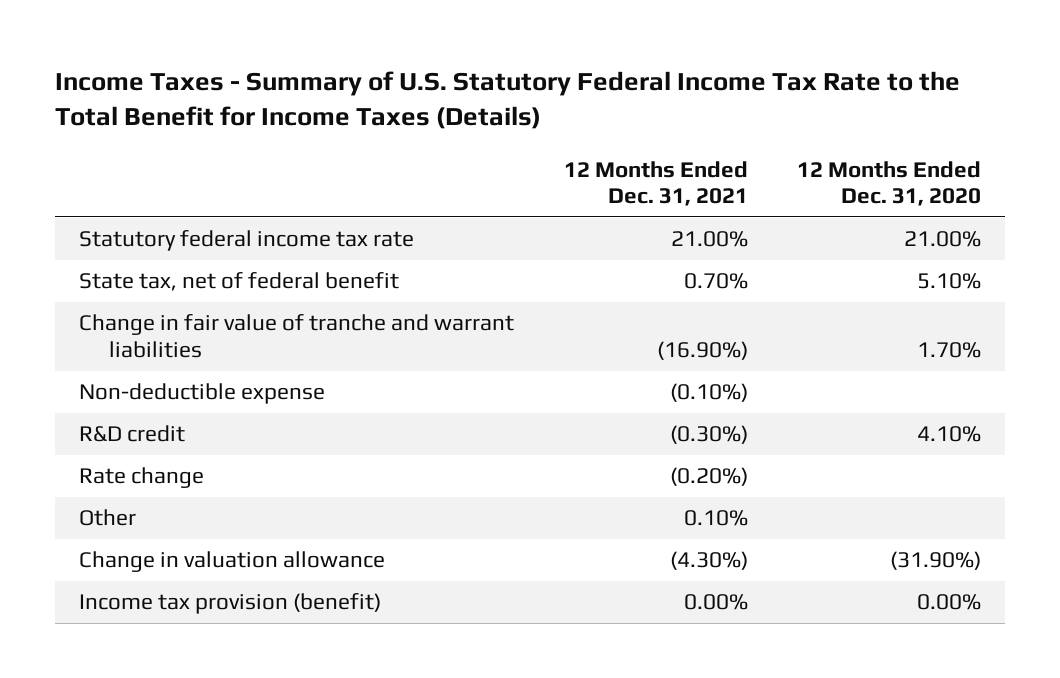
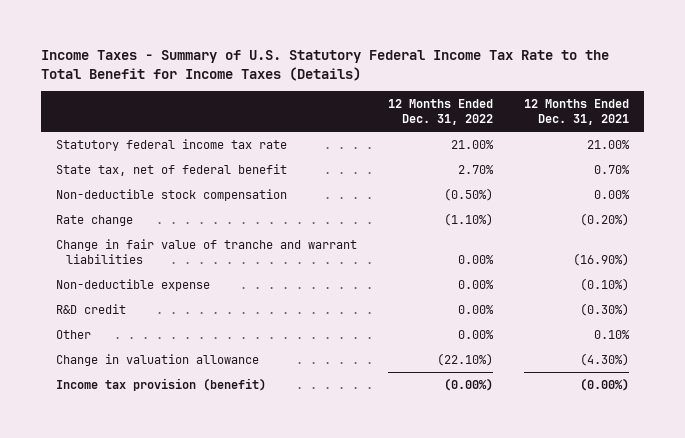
[796,160,981,207] 12 Months Ended Dec. 31, 2020 -> none
none -> [388,99,494,126] 12 Months Ended Dec. 31, 2022
none -> [56,188,288,201] Non-deductible stock compensation
[79,467,205,489] Rate change -> [56,214,134,226] Rate change
[683,594,748,611] 0.00% -> [580,377,630,391] (0.00%)

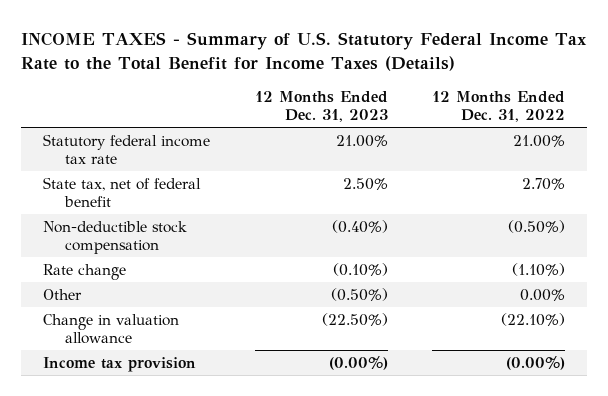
[40,49,609,81] Income Taxes - Summary of U.S. Statutory Federal Income Tax Rate to the Total Benefit for Income Taxes (Details) -> [21,32,588,71] INCOME TAXES - Summary of U.S. Statutory Federal Income Tax Rate to the Total Benefit for Income Taxes (Details)
[524,99,630,126] 12 Months Ended Dec. 31, 2021 -> none
none -> [254,90,388,123] 12 Months Ended Dec. 31, 2023
[56,238,358,265] Change in fair value of tranche and warrant liabilities -> none
[56,278,211,291] Non-deductible expense -> none
[56,303,127,314] R&D credit -> none
[56,377,267,391] Income tax provision (benefit) -> [43,356,197,372] Income tax provision

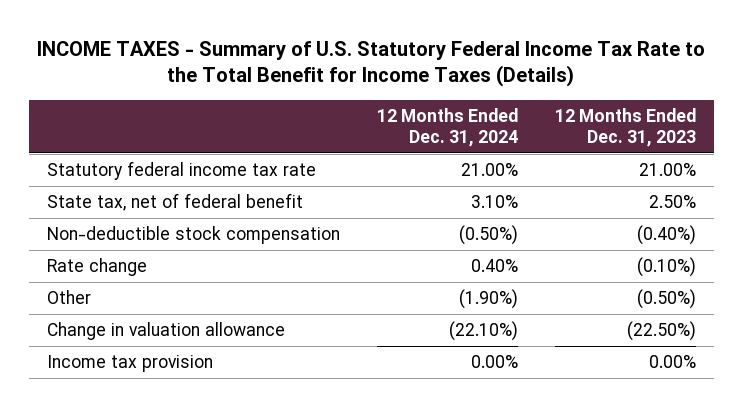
[431,90,565,123] 12 Months Ended Dec. 31, 2022 -> none
none -> [376,107,518,147] 12 Months Ended Dec. 31, 2024
[328,355,388,370] (0.00%) -> [648,354,696,368] 0.00%

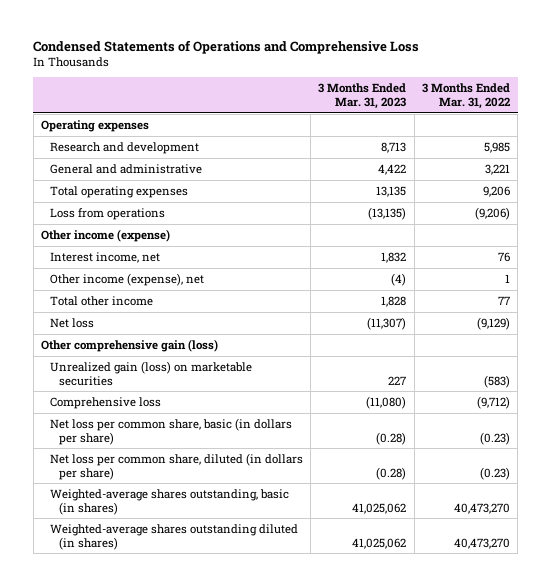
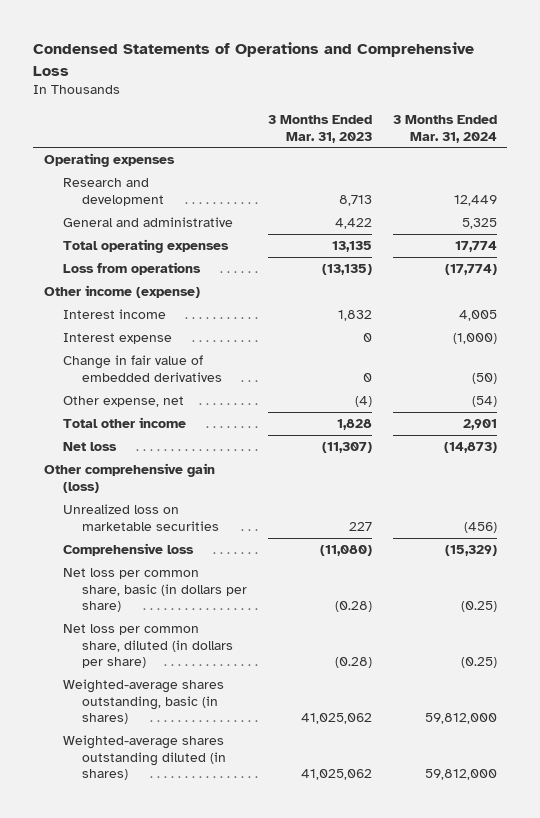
[422,83,511,109] 3 Months Ended Mar. 31, 2022 -> none
none -> [392,114,497,143] 3 Months Ended Mar. 31, 2024
[49,251,160,263] Interest income, net -> [62,309,166,320] Interest income
none -> [62,333,172,345] Interest expense
none -> [62,355,223,382] Change in fair value of embedded derivatives
[49,272,204,286] Other income (expense), net -> [62,396,184,408] Other expense, net
[49,360,252,386] Unrealized gain (loss) on marketable securities -> [62,504,220,531] Unrealized loss on marketable securities

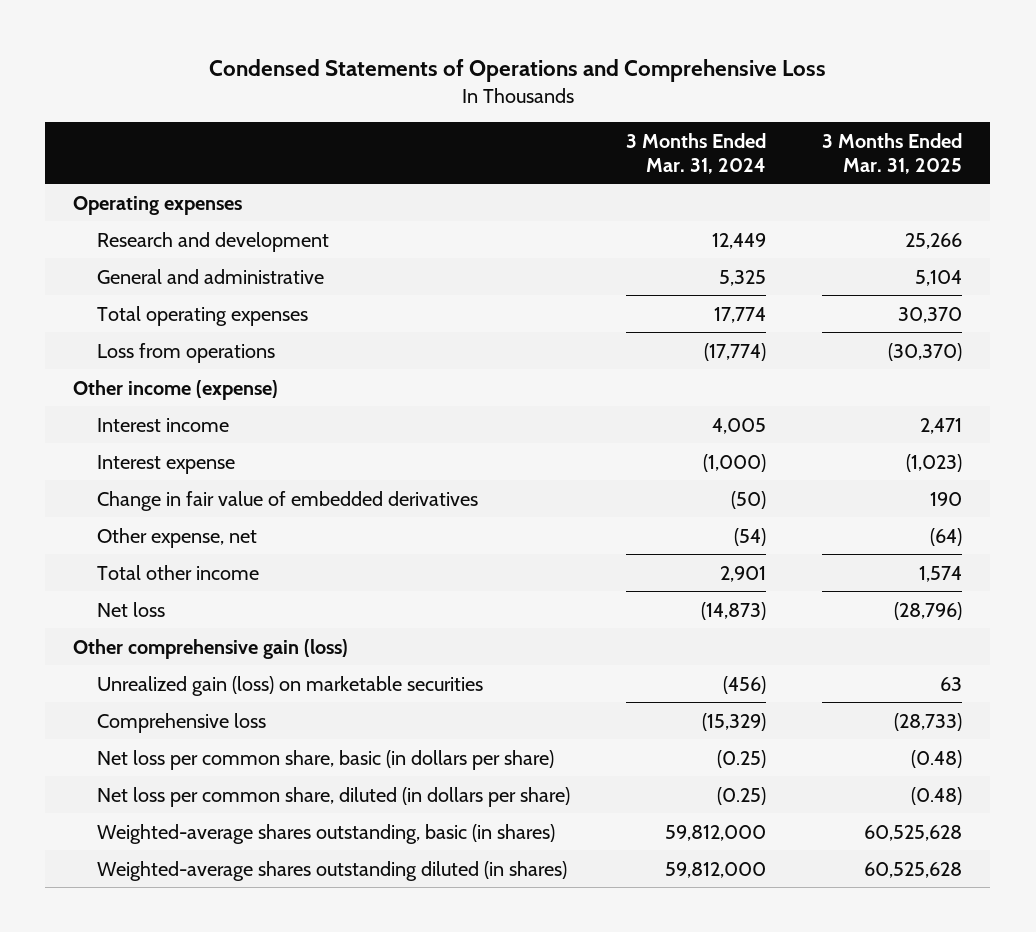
[267,114,372,143] 3 Months Ended Mar. 31, 2023 -> none
none -> [822,132,963,174] 3 Months Ended Mar. 31, 2025
[62,504,220,531] Unrealized loss on marketable securities -> [96,675,483,696] Unrealized gain (loss) on marketable securities

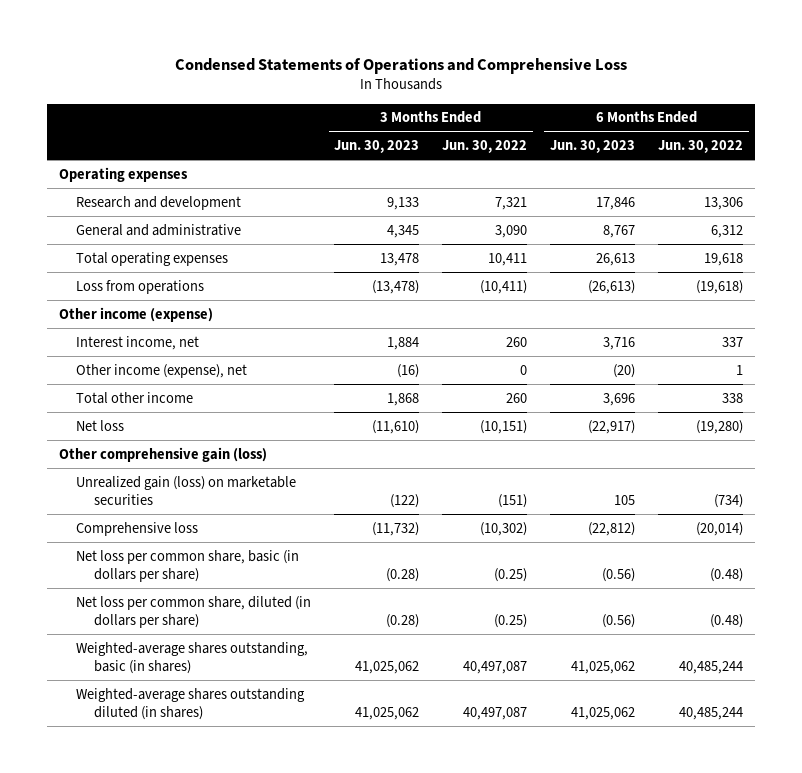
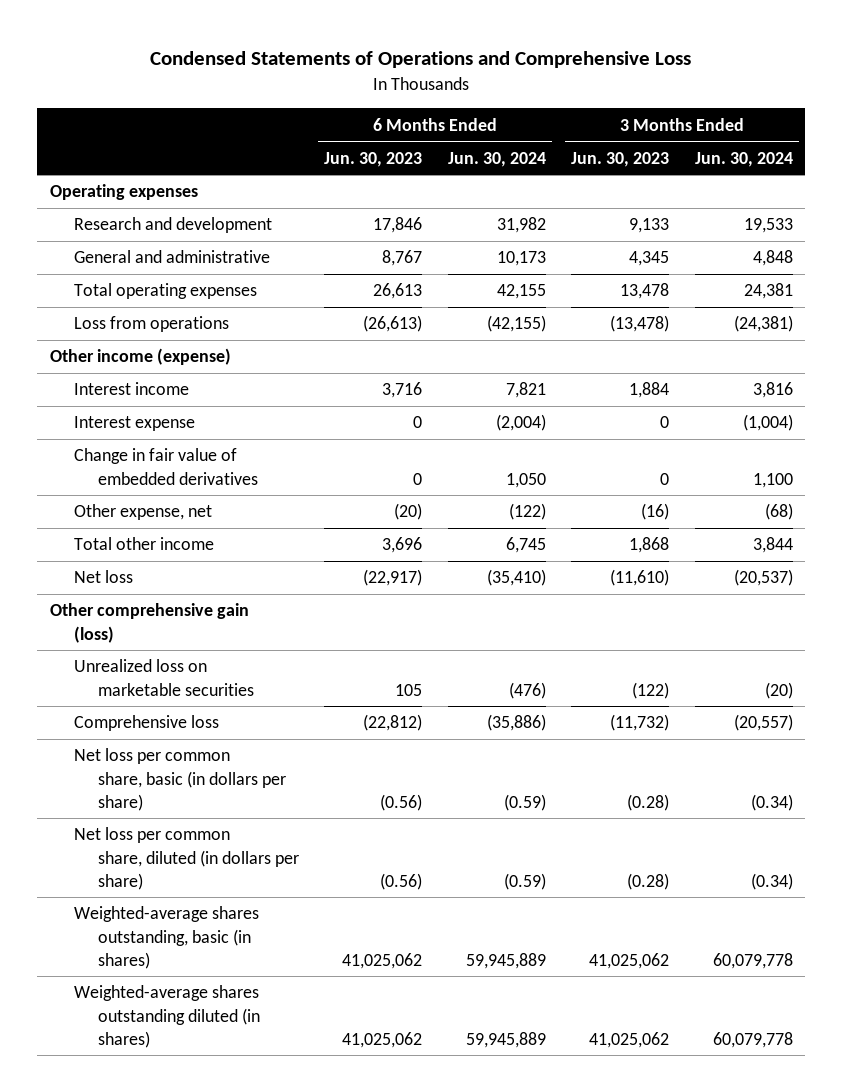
[442,140,528,154] Jun. 30, 2022 -> none
[658,140,744,154] Jun. 30, 2022 -> none
none -> [447,151,546,167] Jun. 30, 2024
none -> [694,151,793,167] Jun. 30, 2024
[76,335,200,350] Interest income, net -> [73,382,189,396] Interest income
none -> [73,416,195,432] Interest expense
none -> [73,448,258,485] Change in fair value of embedded derivatives
[76,363,248,378] Other income (expense), net -> [73,504,212,521] Other expense, net
[76,475,297,506] Unrealized gain (loss) on marketable securities -> [73,659,254,696] Unrealized loss on marketable securities

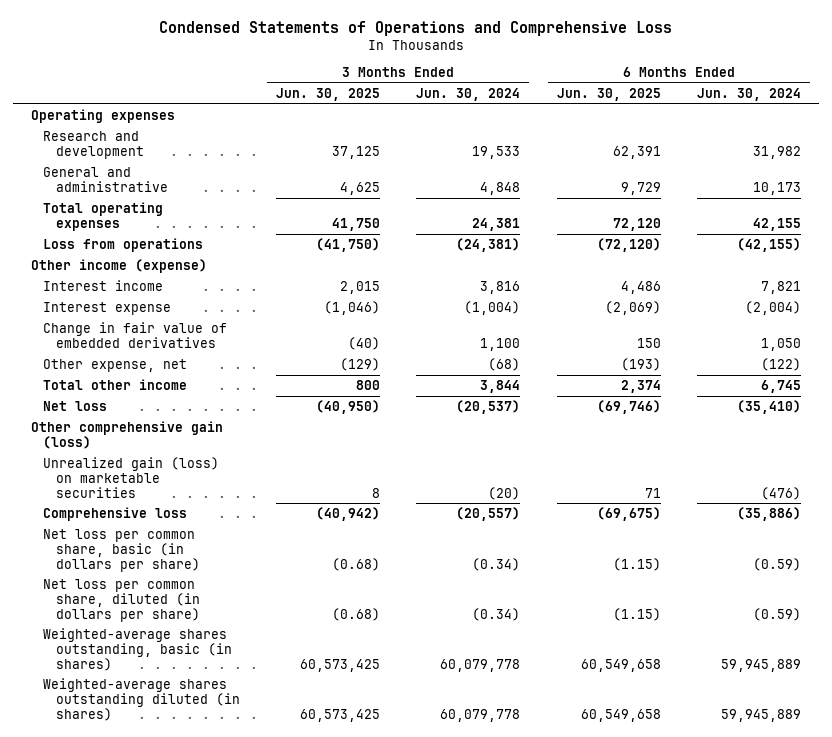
[324,151,423,167] Jun. 30, 2023 -> none
[571,151,670,167] Jun. 30, 2023 -> none
none -> [276,87,381,101] Jun. 30, 2025
none -> [556,87,661,101] Jun. 30, 2025
[73,659,254,696] Unrealized loss on marketable securities -> [43,456,220,498] Unrealized gain (loss) on marketable securities

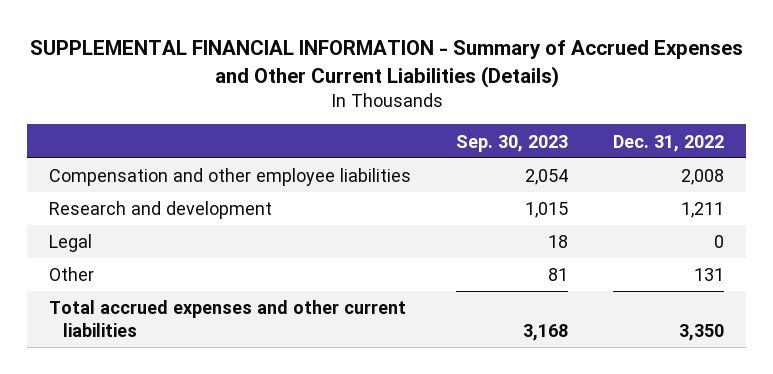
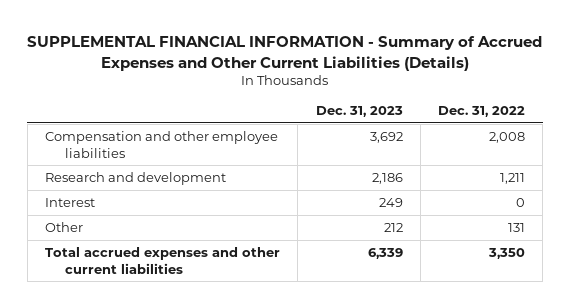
[456,134,569,152] Sep. 30, 2023 -> none
none -> [315,105,403,117] Dec. 31, 2023
[49,234,93,253] Legal -> none
none -> [44,197,95,207] Interest

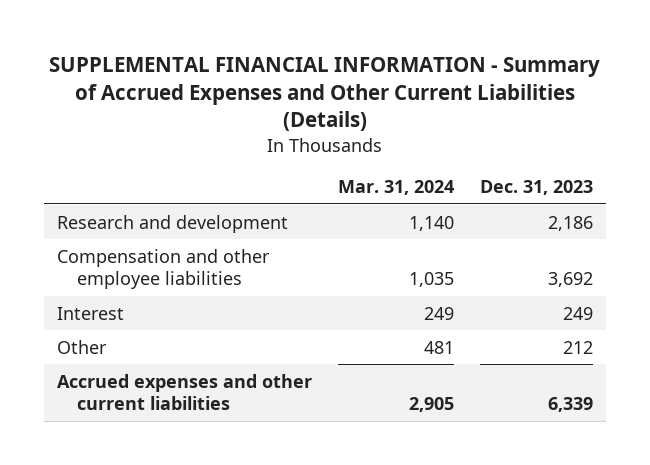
[438,105,526,117] Dec. 31, 2022 -> none
none -> [338,179,455,195] Mar. 31, 2024
[44,130,278,158] Compensation and other employee liabilities -> [57,248,271,289] Compensation and other employee liabilities
[44,246,280,274] Total accrued expenses and other current liabilities -> [57,373,313,410] Accrued expenses and other current liabilities

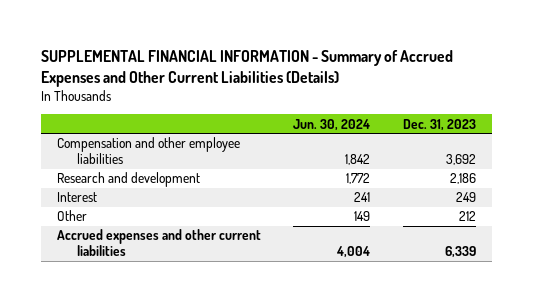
[338,179,455,195] Mar. 31, 2024 -> none
none -> [293,118,371,131] Jun. 30, 2024
[57,214,289,233] Research and development -> [57,172,201,188] Research and development

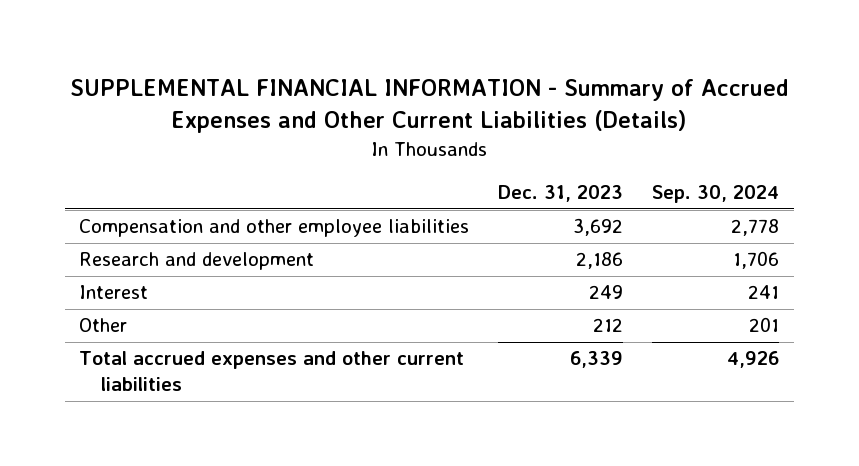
[293,118,371,131] Jun. 30, 2024 -> none
none -> [652,185,780,204] Sep. 30, 2024
[57,229,262,256] Accrued expenses and other current liabilities -> [79,351,465,392] Total accrued expenses and other current liabilities

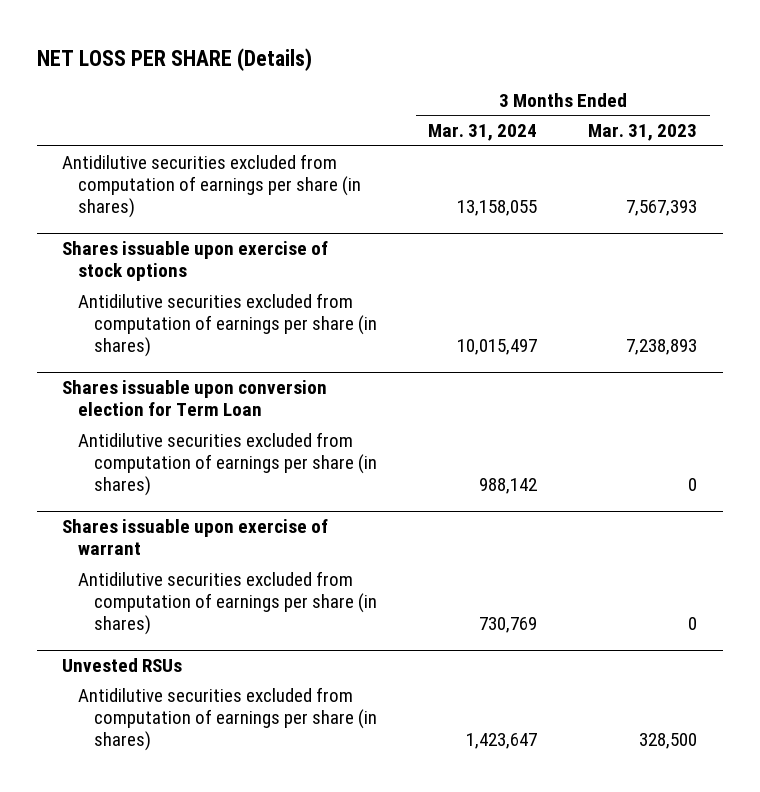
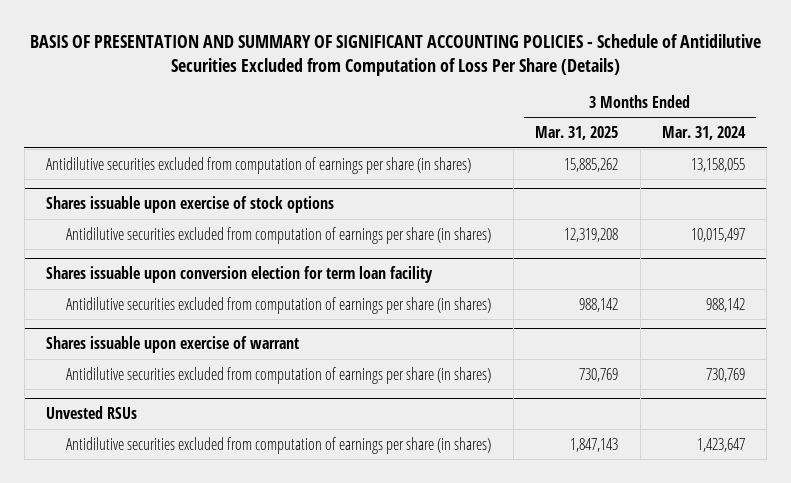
[36,48,312,72] NET LOSS PER SHARE (Details) -> [29,33,761,76] BASIS OF PRESENTATION AND SUMMARY OF SIGNIFICANT ACCOUNTING POLICIES - Schedule of Antidilutive Securities Excluded from Computation of Loss Per Share (Details)
[588,124,698,142] Mar. 31, 2023 -> none
none -> [535,125,619,140] Mar. 31, 2025
[62,379,328,417] Shares issuable upon conversion election for Term Loan -> [46,265,434,283] Shares issuable upon conversion election for term loan facility

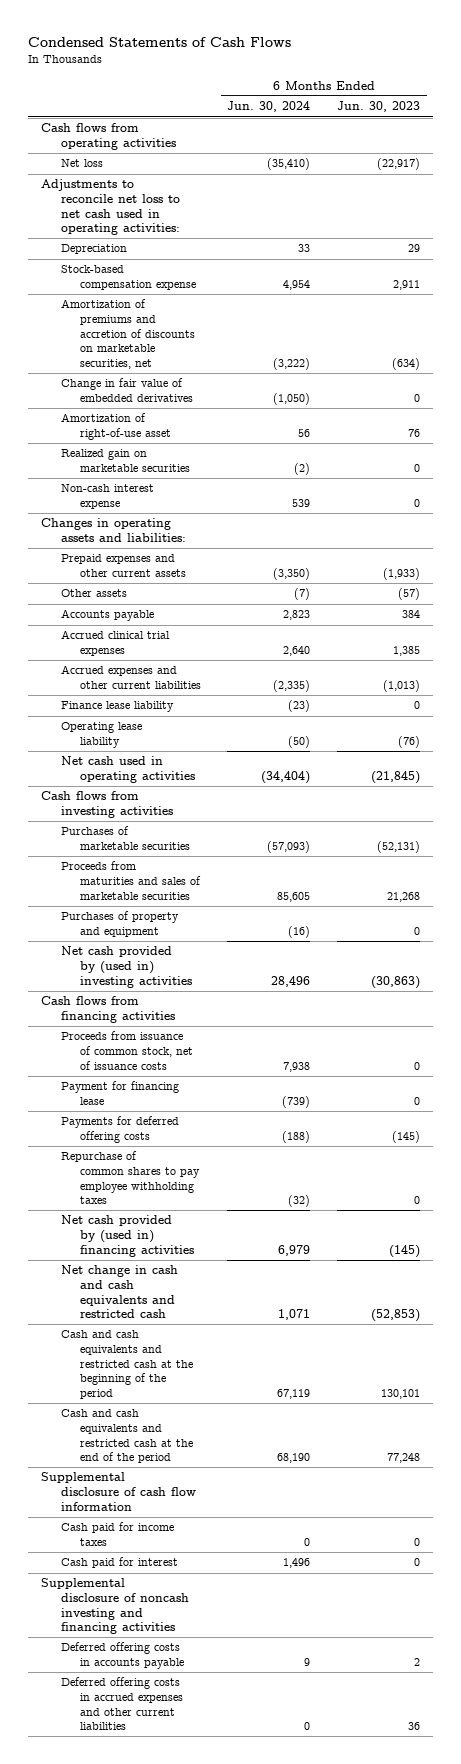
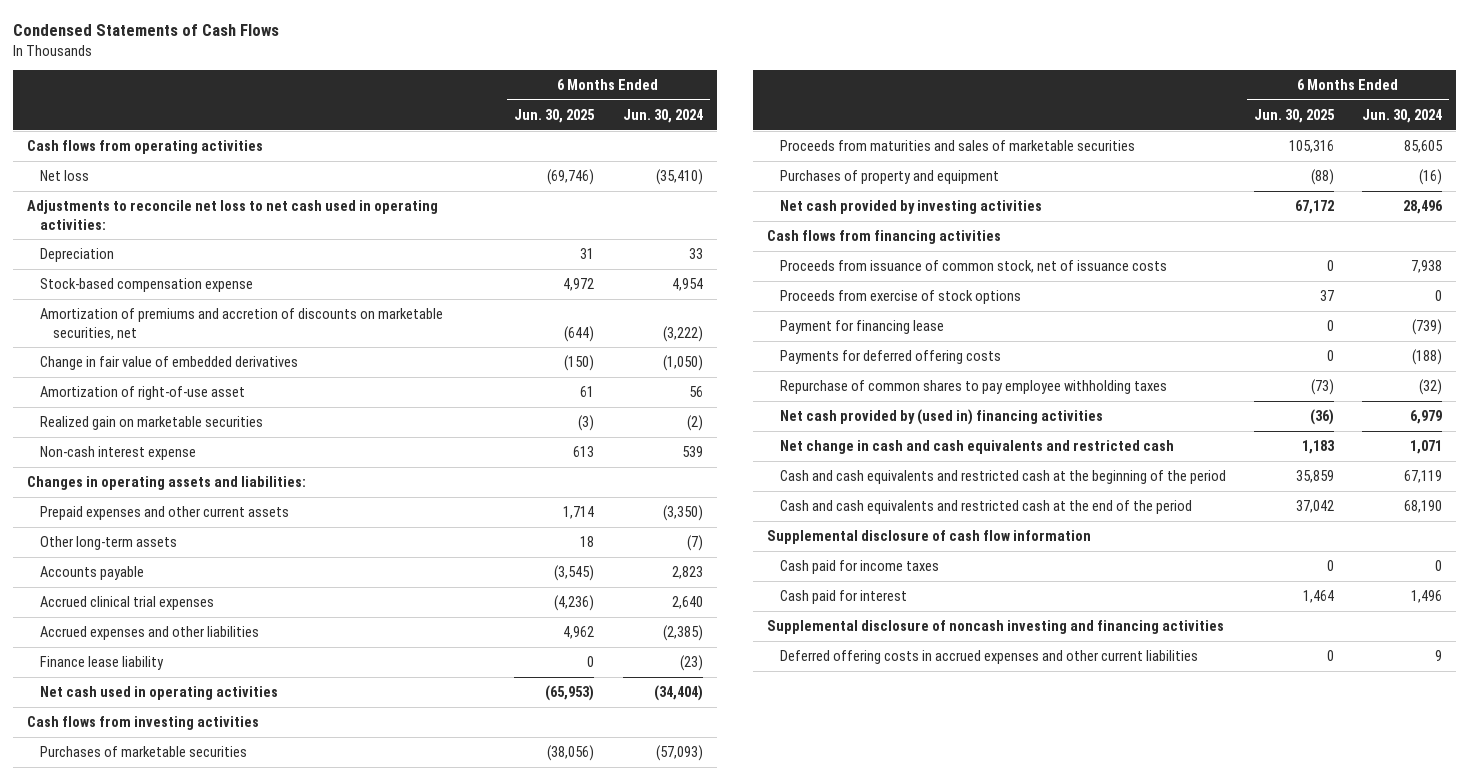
[336,101,420,113] Jun. 30, 2023 -> none
none -> [514,108,596,123] Jun. 30, 2025
[60,589,127,598] Other assets -> [40,536,178,551] Other long-term assets
[60,665,202,690] Accrued expenses and other current liabilities -> [40,626,260,641] Accrued expenses and other liabilities
[273,680,311,693] (2,335) -> [662,625,703,642] (2,385)
[60,722,142,749] Operating lease liability -> none
[60,946,193,988] Net cash provided by (used in) investing activities -> [779,200,1042,215] Net cash provided by investing activities
none -> [779,290,1021,305] Proceeds from exercise of stock options
[60,1642,185,1670] Deferred offering costs in accounts payable -> none
[304,1722,311,1731] 0 -> [1435,650,1443,662] 9

